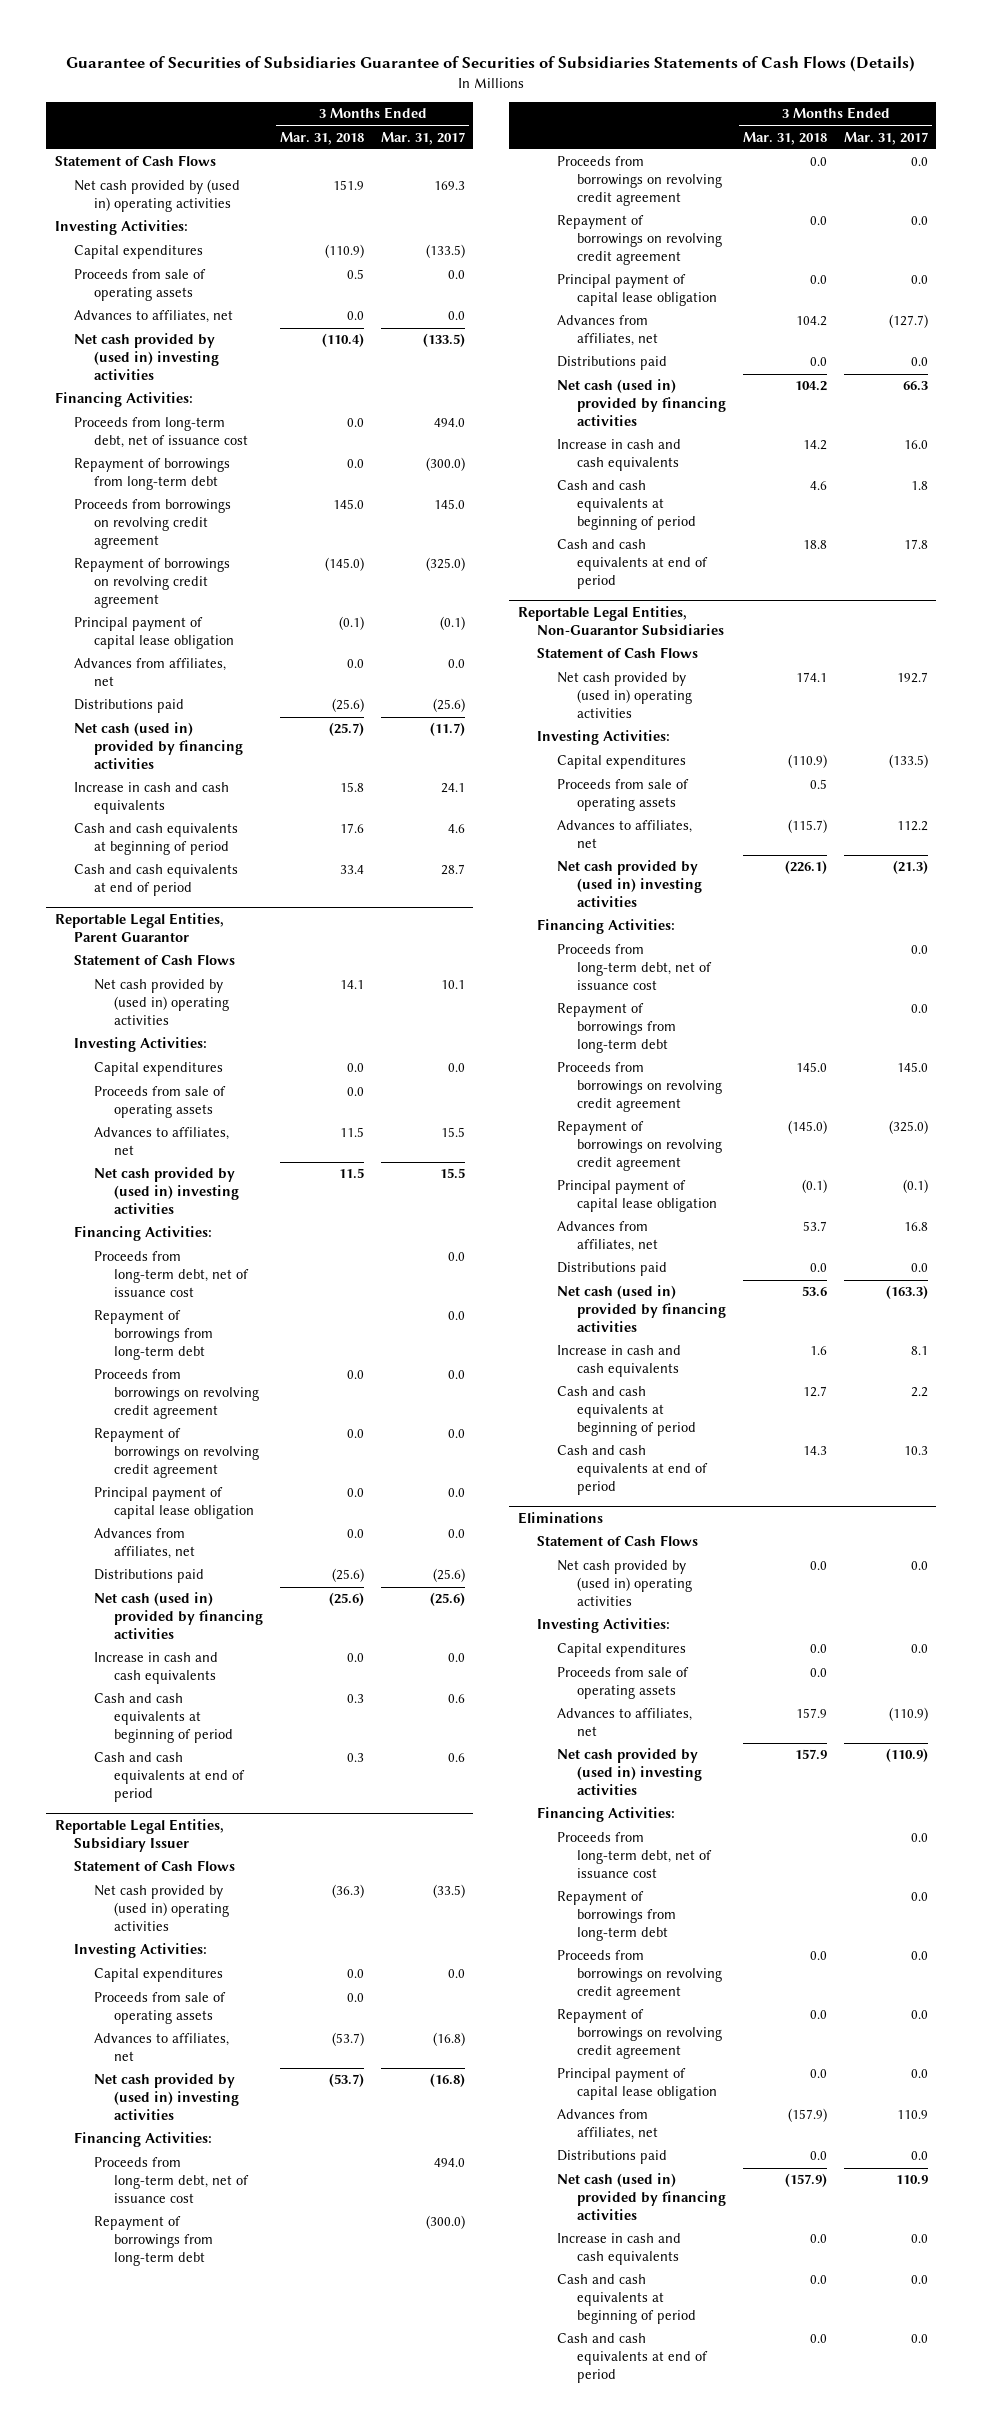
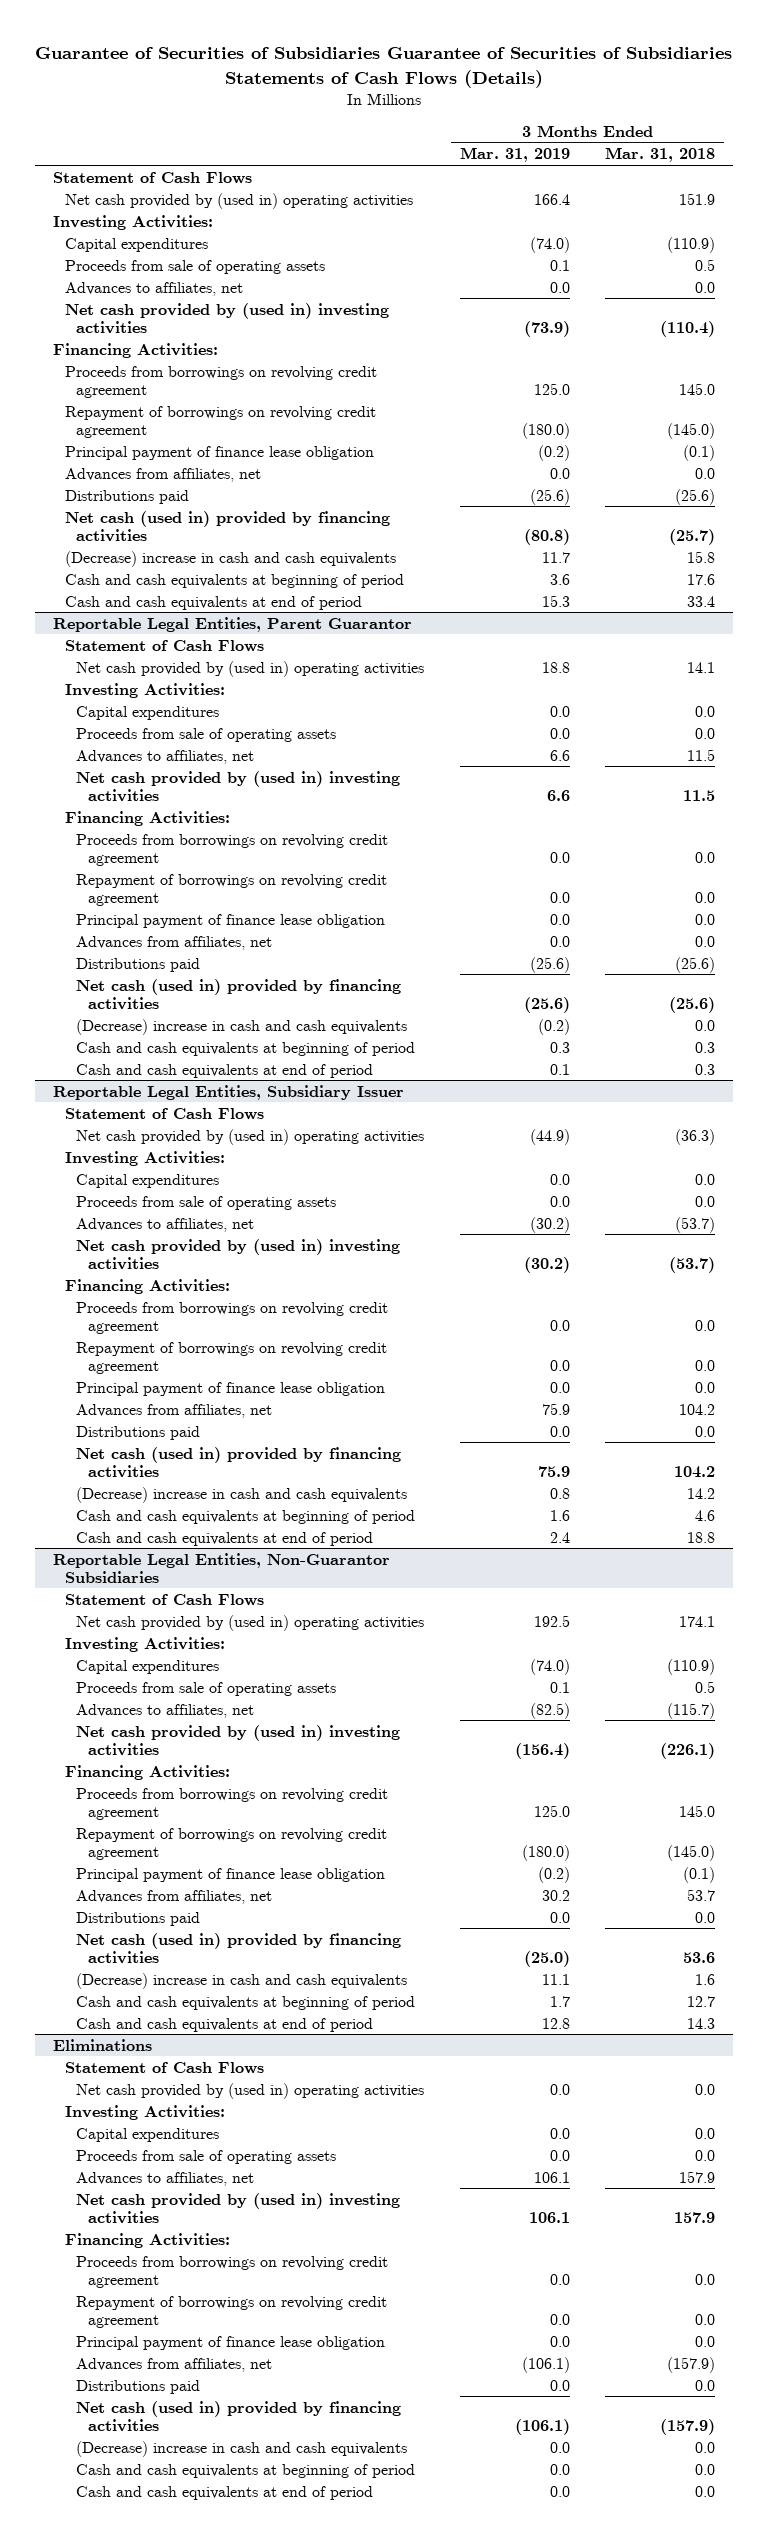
[380,131,465,145] Mar. 31, 2017 -> none
none -> [459,147,570,163] Mar. 31, 2019
[74,417,249,449] Proceeds from long-term debt, net of issuance cost -> none
[74,458,231,491] Repayment of borrowings from long-term debt -> none
[74,617,235,650] Principal payment of capital lease obligation -> [64,445,374,460] Principal payment of finance lease obligation
[74,782,230,815] Increase in cash and cash equivalents -> [64,550,396,567] (Decrease) increase in cash and cash equivalents
[94,1251,250,1297] Proceeds from long-term debt, net of issuance cost -> none
[94,1310,214,1360] Repayment of borrowings from long-term debt -> none
[94,1487,255,1520] Principal payment of capital lease obligation -> [76,913,386,928] Principal payment of finance lease obligation
[94,1652,219,1685] Increase in cash and cash equivalents -> [76,1018,408,1035] (Decrease) increase in cash and cash equivalents
[94,2157,250,2203] Proceeds from long-term debt, net of issuance cost -> none
[94,2216,214,2266] Repayment of borrowings from long-term debt -> none
[557,274,718,307] Principal payment of capital lease obligation -> [76,1381,386,1396] Principal payment of finance lease obligation
[557,439,682,472] Increase in cash and cash equivalents -> [76,1486,408,1503] (Decrease) increase in cash and cash equivalents
[557,944,713,990] Proceeds from long-term debt, net of issuance cost -> none
[557,1003,677,1053] Repayment of borrowings from long-term debt -> none
[557,1180,718,1213] Principal payment of capital lease obligation -> [76,1867,386,1882] Principal payment of finance lease obligation
[557,1345,682,1378] Increase in cash and cash equivalents -> [76,1972,408,1989] (Decrease) increase in cash and cash equivalents
[557,1832,713,1878] Proceeds from long-term debt, net of issuance cost -> none
[557,1891,677,1941] Repayment of borrowings from long-term debt -> none
[557,2068,718,2101] Principal payment of capital lease obligation -> [76,2335,386,2350] Principal payment of finance lease obligation
[557,2233,682,2266] Increase in cash and cash equivalents -> [76,2440,408,2457] (Decrease) increase in cash and cash equivalents

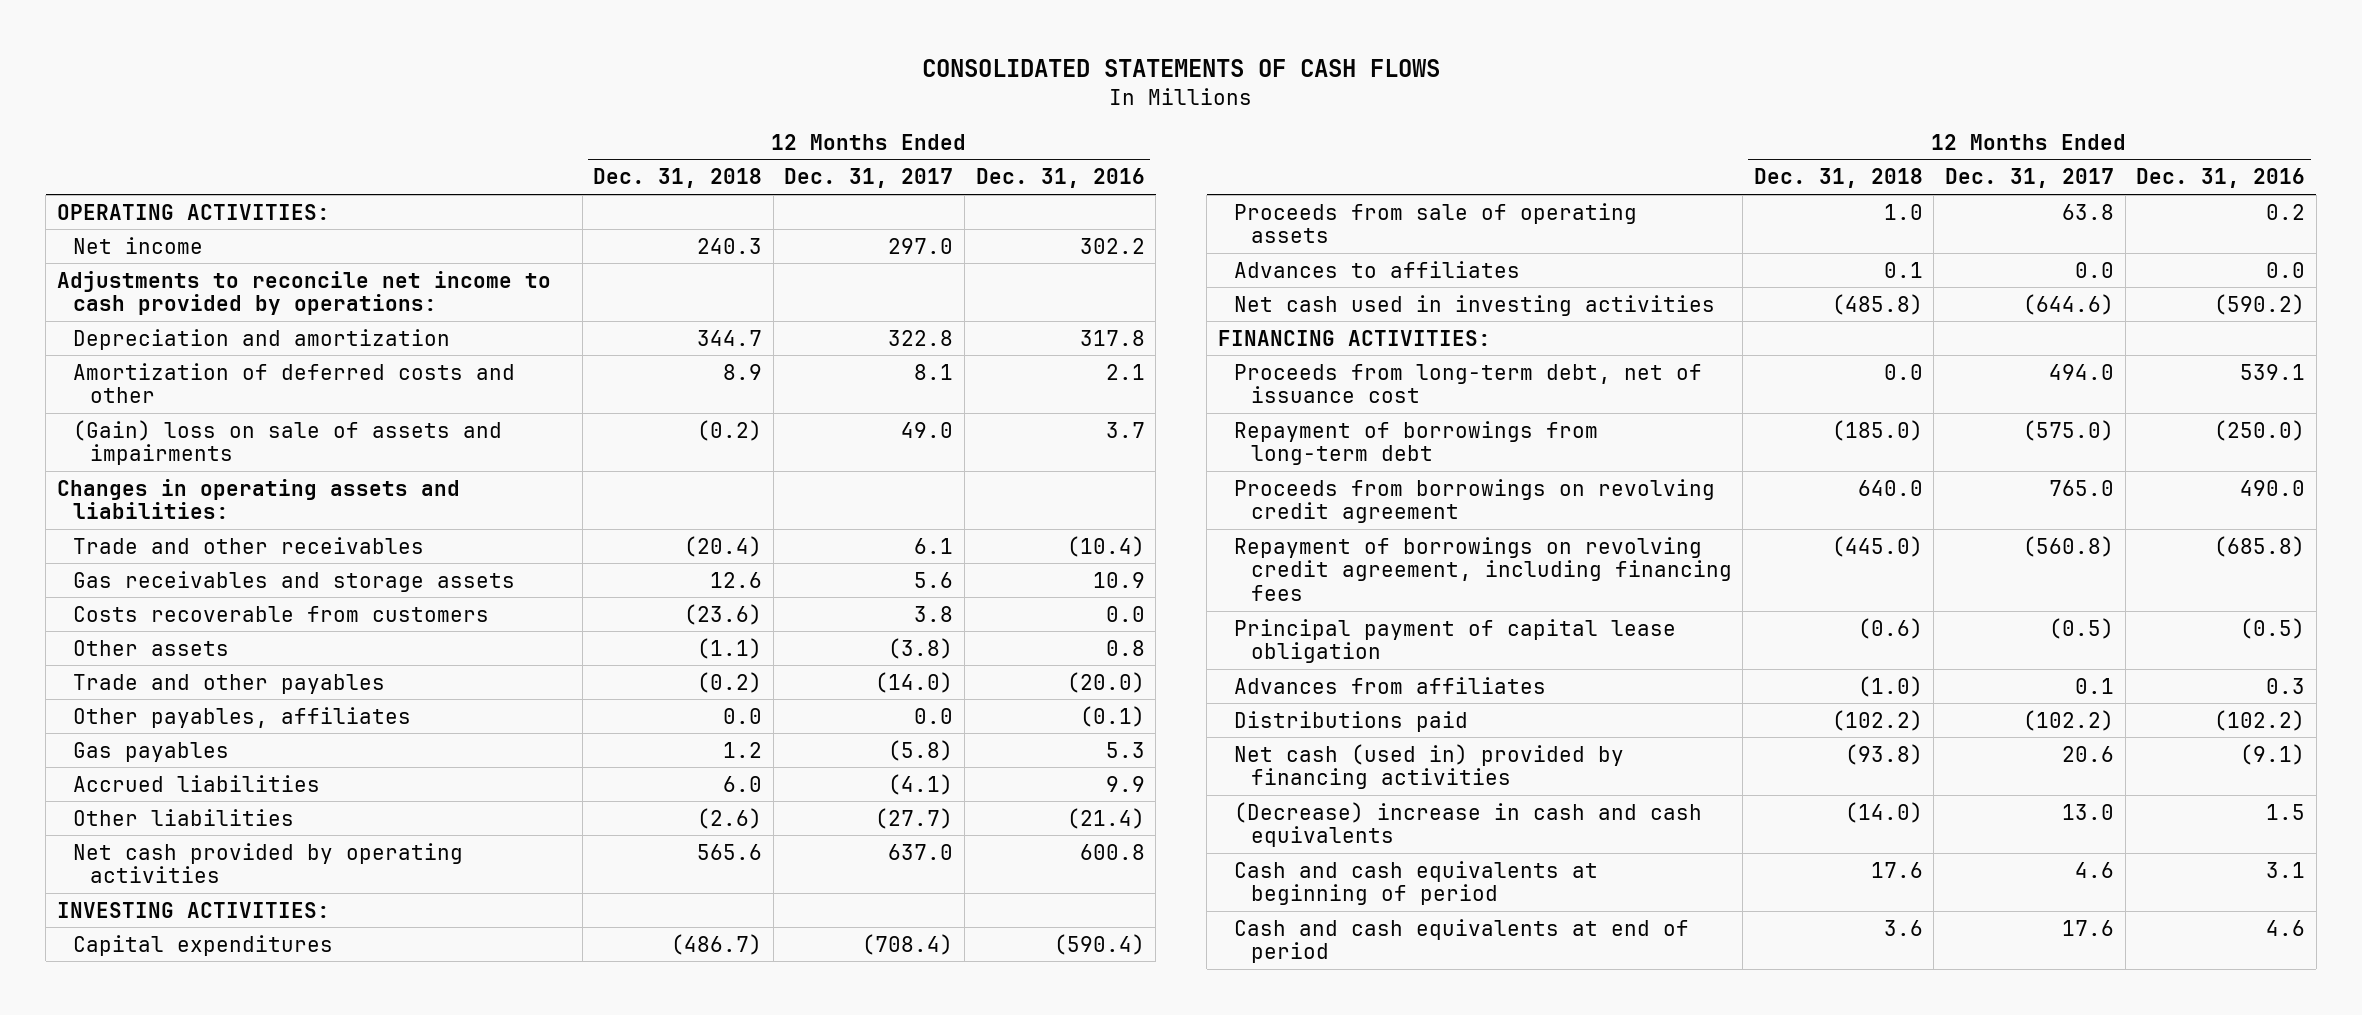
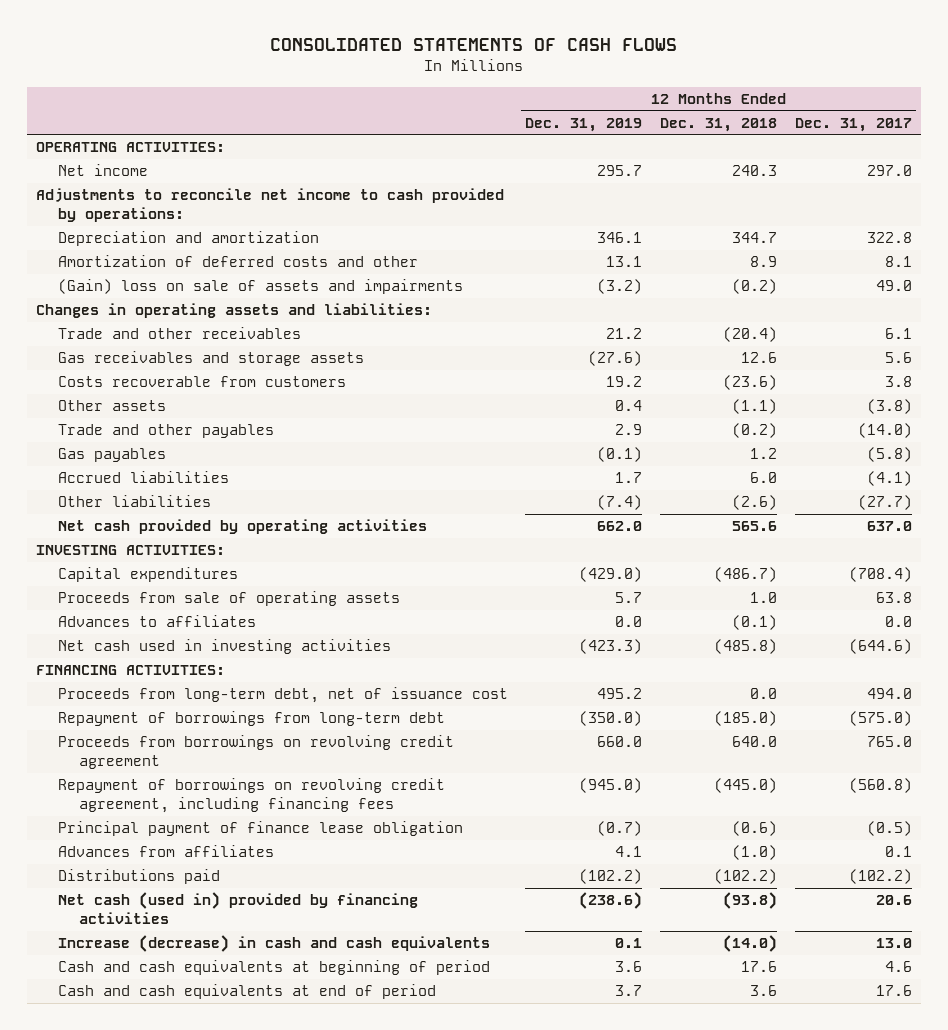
[975,168,1145,189] Dec. 31, 2016 -> none
none -> [525,117,643,132] Dec. 31, 2019
[73,706,412,728] Other payables, affiliates -> none
[1883,261,1923,278] 0.1 -> [732,615,778,631] (0.1)
[1234,618,1677,664] Principal payment of capital lease obligation -> [57,821,463,837] Principal payment of finance lease obligation
[1234,801,1703,848] (Decrease) increase in cash and cash equivalents -> [57,935,490,953] Increase (decrease) in cash and cash equivalents

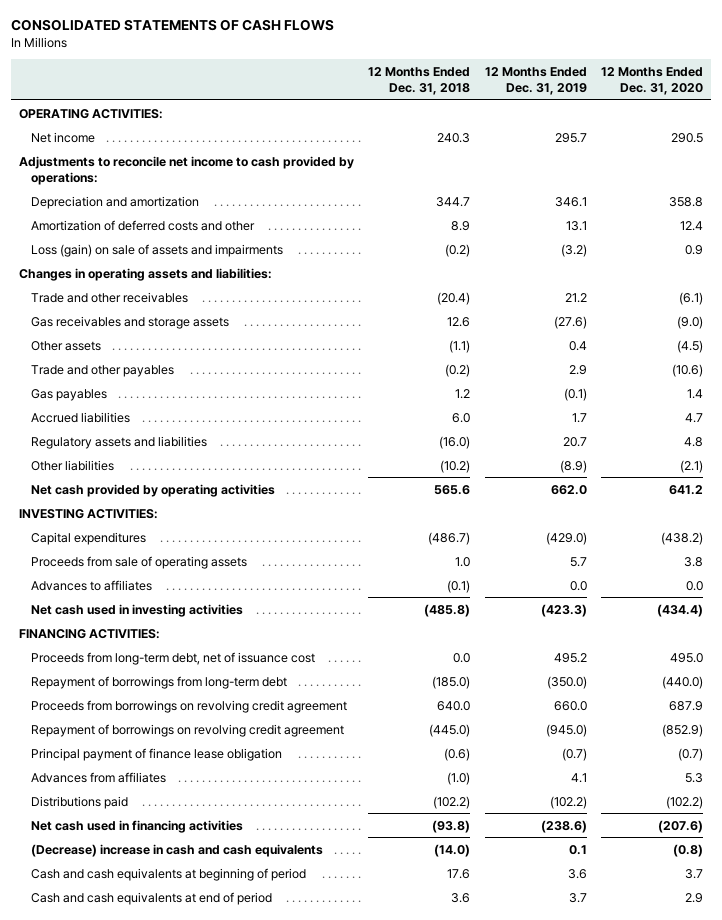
[794,117,912,132] Dec. 31, 2017 -> none
none -> [601,66,704,95] 12 Months Ended Dec. 31, 2020
[57,279,463,295] (Gain) loss on sale of assets and impairments -> [30,243,283,257] Loss (gain) on sale of assets and impairments
[57,376,346,388] Costs recoverable from customers -> none
none -> [30,435,207,449] Regulatory assets and liabilities
[597,495,643,511] (7.4) -> [559,459,587,473] (8.9)
[732,495,778,511] (2.6) -> [440,459,471,473] (10.2)
[57,778,445,814] Repayment of borrowings on revolving credit agreement, including financing fees -> [30,723,344,737] Repayment of borrowings on revolving credit agreement
[57,892,418,925] Net cash (used in) provided by financing activities -> [30,819,243,833] Net cash used in financing activities
[57,935,490,953] Increase (decrease) in cash and cash equivalents -> [30,843,323,857] (Decrease) increase in cash and cash equivalents

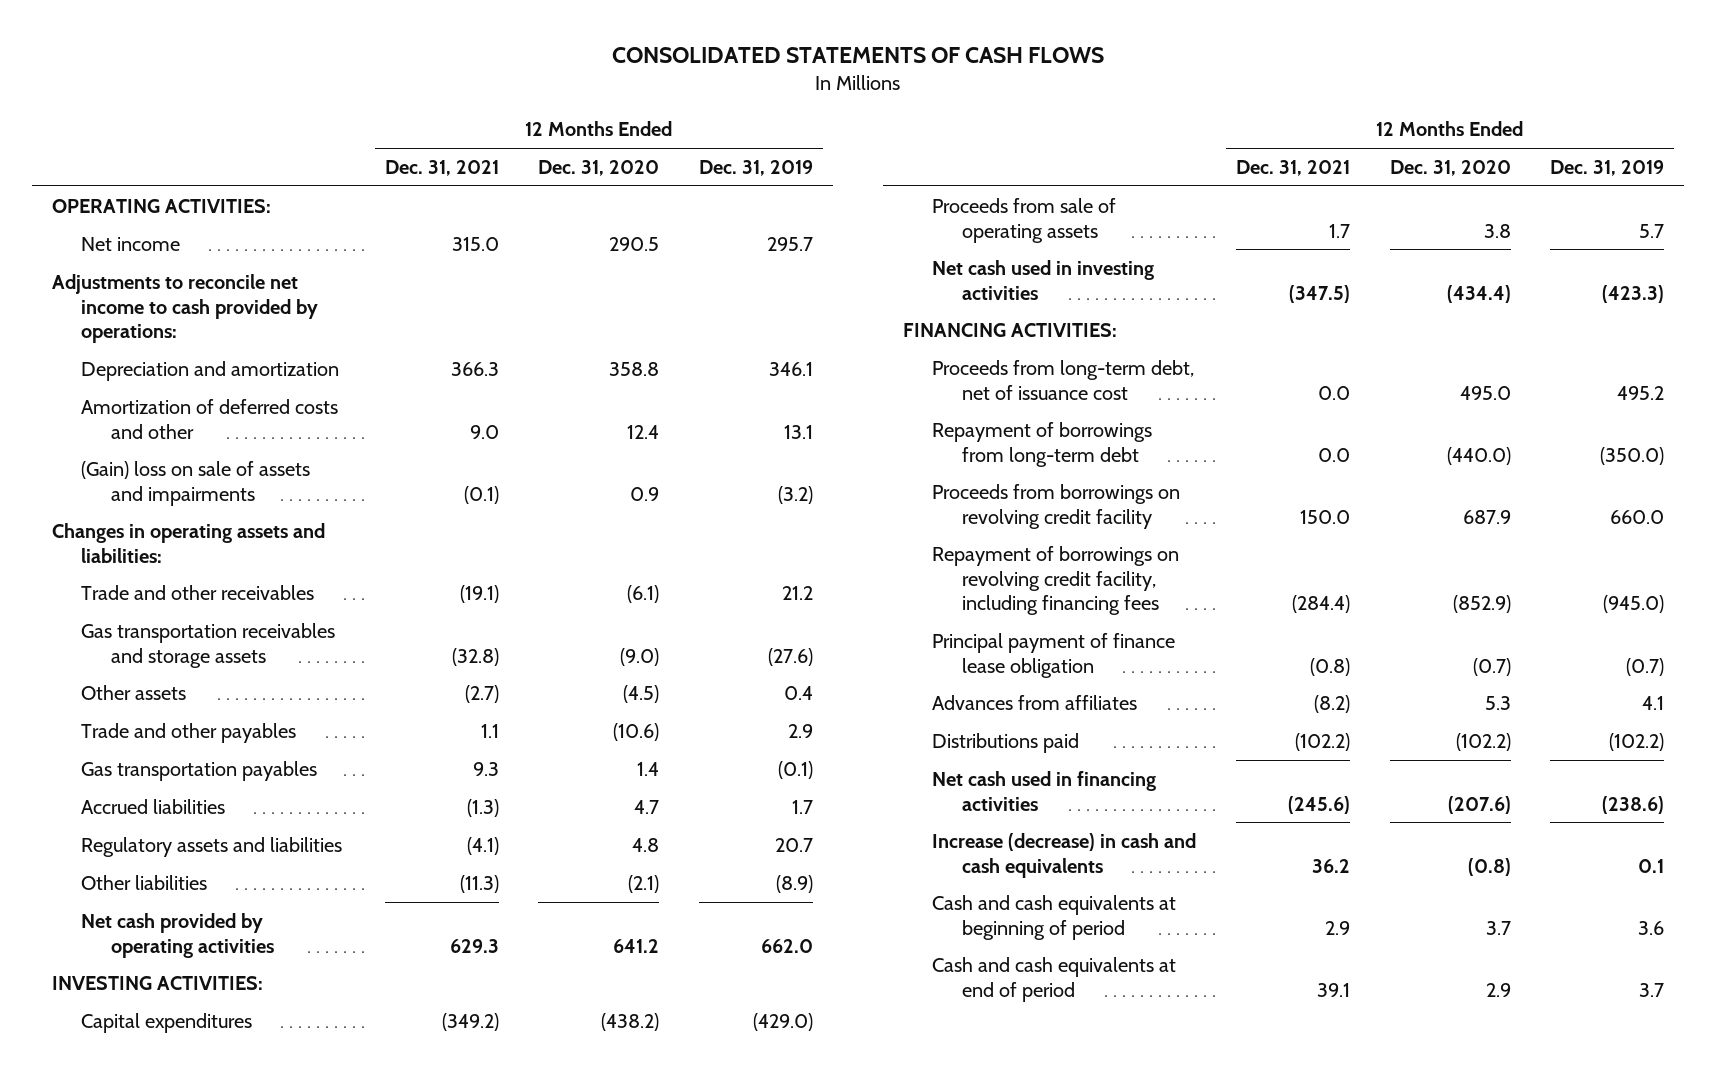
[368,66,471,95] 12 Months Ended Dec. 31, 2018 -> none
none -> [384,160,499,177] Dec. 31, 2021
[30,243,283,257] Loss (gain) on sale of assets and impairments -> [81,460,311,506] (Gain) loss on sale of assets and impairments
[30,315,229,329] Gas receivables and storage assets -> [81,622,336,668] Gas transportation receivables and storage assets
[30,388,107,401] Gas payables -> [81,760,318,781] Gas transportation payables
[30,579,152,591] Advances to affiliates -> none
[30,699,347,713] Proceeds from borrowings on revolving credit agreement -> [932,483,1181,529] Proceeds from borrowings on revolving credit facility
[30,723,344,737] Repayment of borrowings on revolving credit agreement -> [932,545,1180,616] Repayment of borrowings on revolving credit facility, including financing fees
[30,843,323,857] (Decrease) increase in cash and cash equivalents -> [932,832,1197,878] Increase (decrease) in cash and cash equivalents

